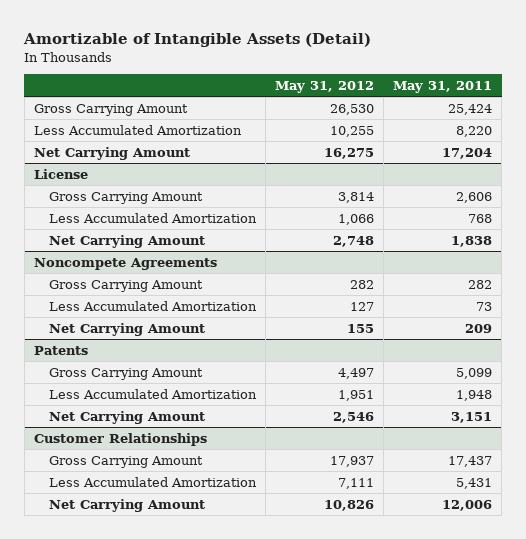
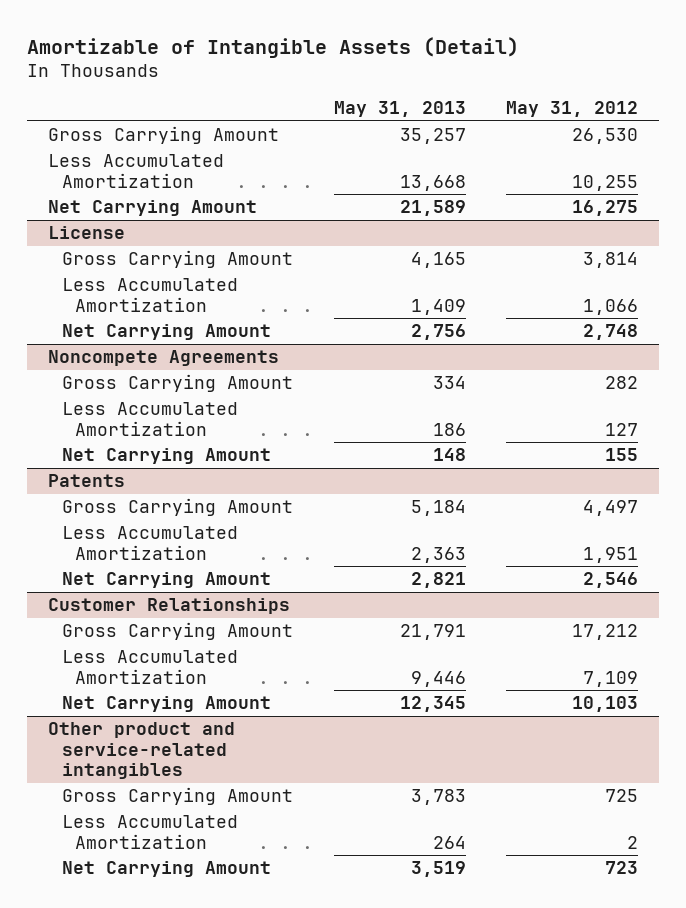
[393,81,493,94] May 31, 2011 -> none
none -> [333,101,466,118] May 31, 2013
[329,455,374,467] 17,937 -> [572,624,639,641] 17,212
[337,477,374,489] 7,111 -> [583,670,639,687] 7,109
[323,499,374,511] 10,826 -> [572,696,639,713] 10,103
none -> [47,722,235,780] Other product and service-related intangibles
none -> [61,787,293,806] Gross Carrying Amount
none -> [61,815,238,849] Less Accumulated Amortization
none -> [61,861,271,878] Net Carrying Amount

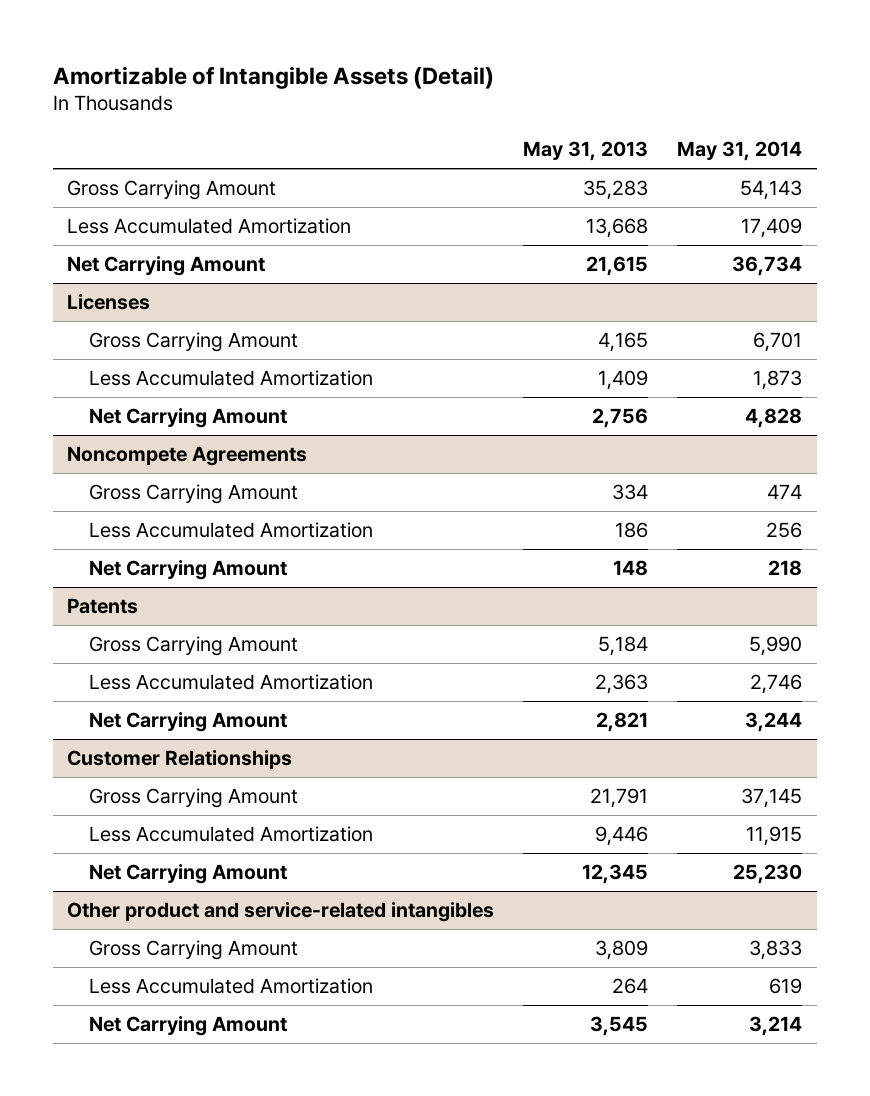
[506,101,639,118] May 31, 2012 -> none
none -> [677,141,803,162] May 31, 2014
[399,128,466,145] 35,257 -> [583,180,649,201] 35,283
[47,226,125,240] License -> none
[399,200,466,217] 21,589 -> [586,256,649,277] 21,615
none -> [67,294,151,311] Licenses
[410,789,466,806] 3,783 -> [595,940,649,961] 3,809
[410,861,466,878] 3,519 -> [590,1016,649,1037] 3,545

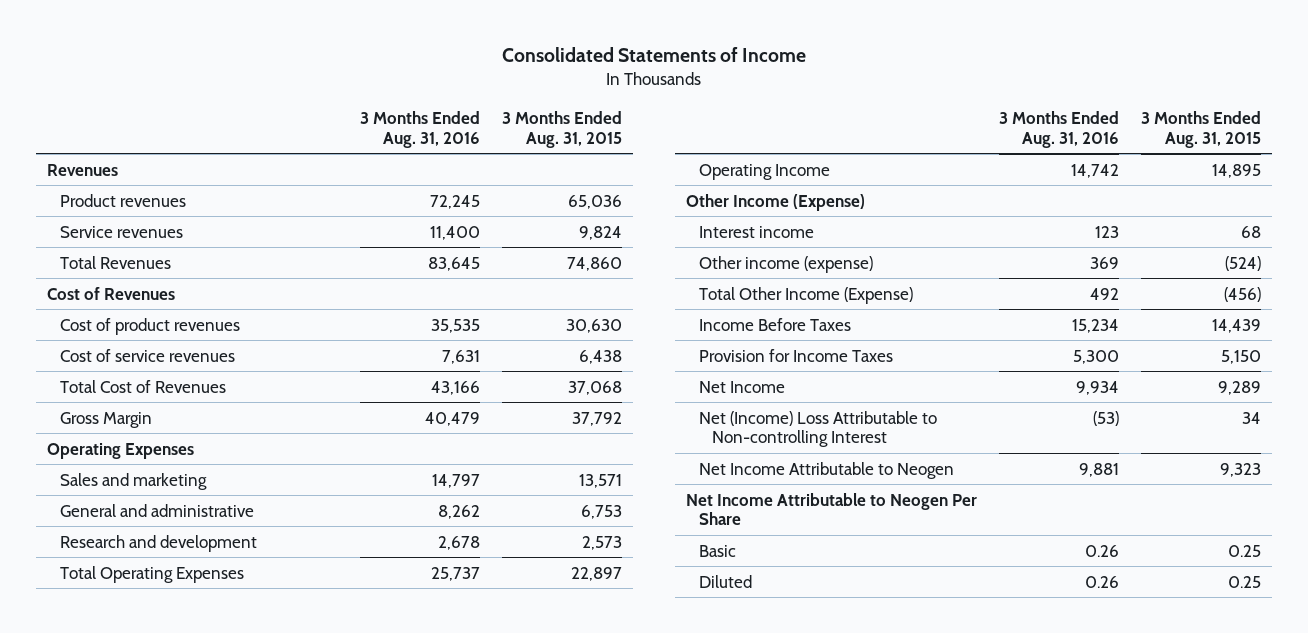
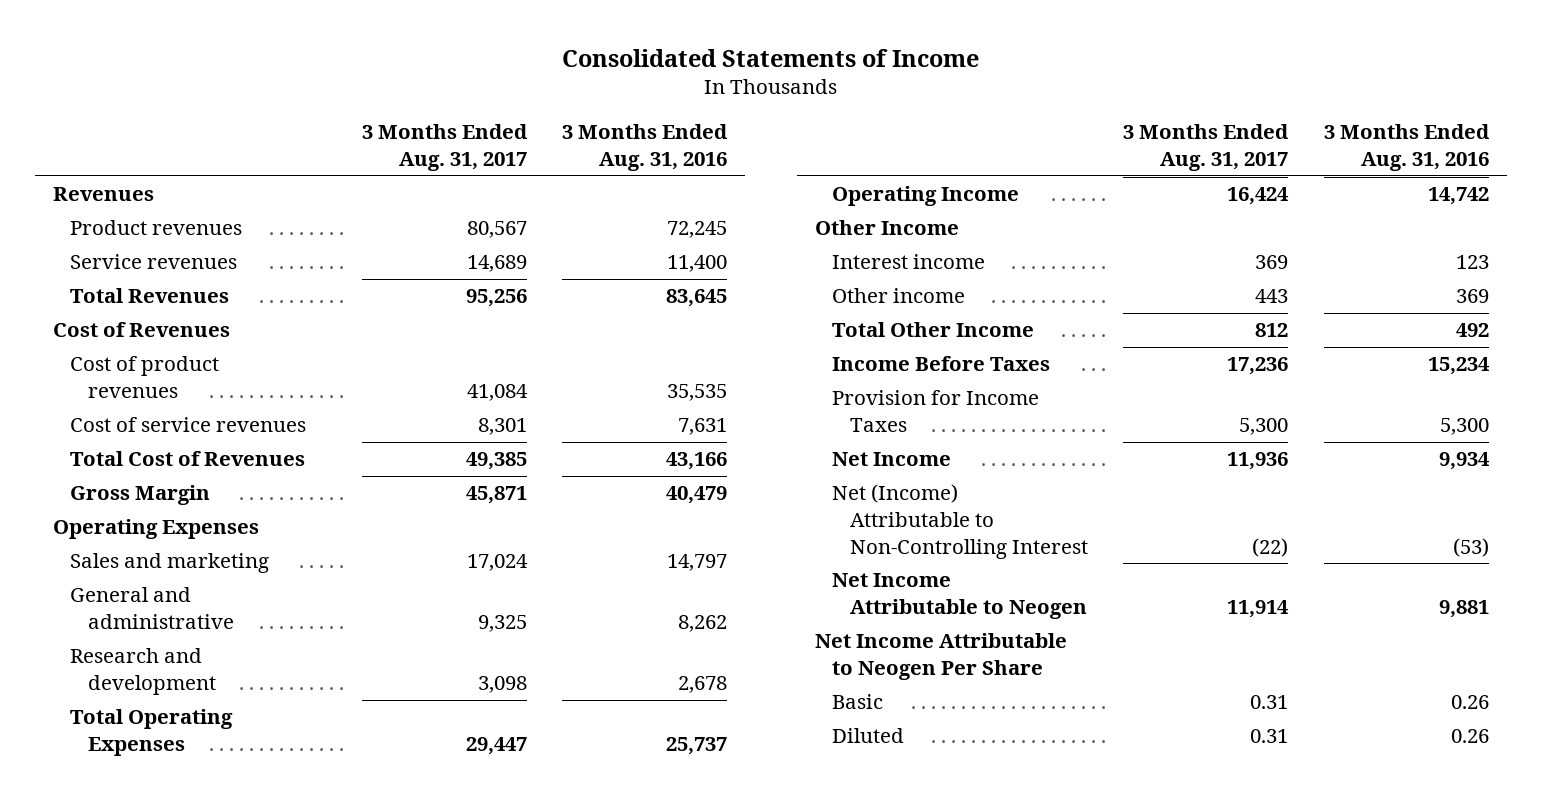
[501,111,622,148] 3 Months Ended Aug. 31, 2015 -> none
none -> [361,124,528,171] 3 Months Ended Aug. 31, 2017
[686,193,866,211] Other Income (Expense) -> [814,220,959,236] Other Income
[699,255,874,273] Other income (expense) -> [832,288,966,304] Other income
[699,286,914,304] Total Other Income (Expense) -> [832,322,1035,338] Total Other Income
[699,410,938,448] Net (Income) Loss Attributable to Non-controlling Interest -> [832,484,1088,559] Net (Income) Attributable to Non-Controlling Interest

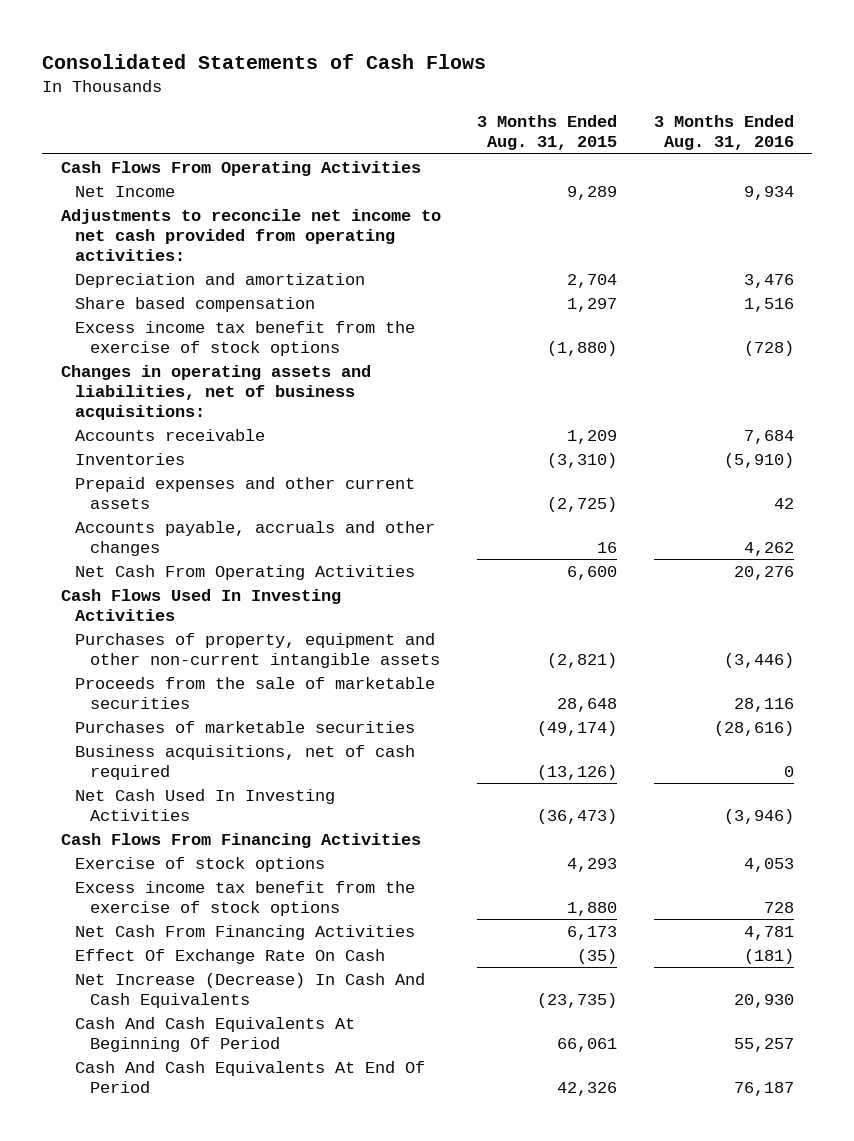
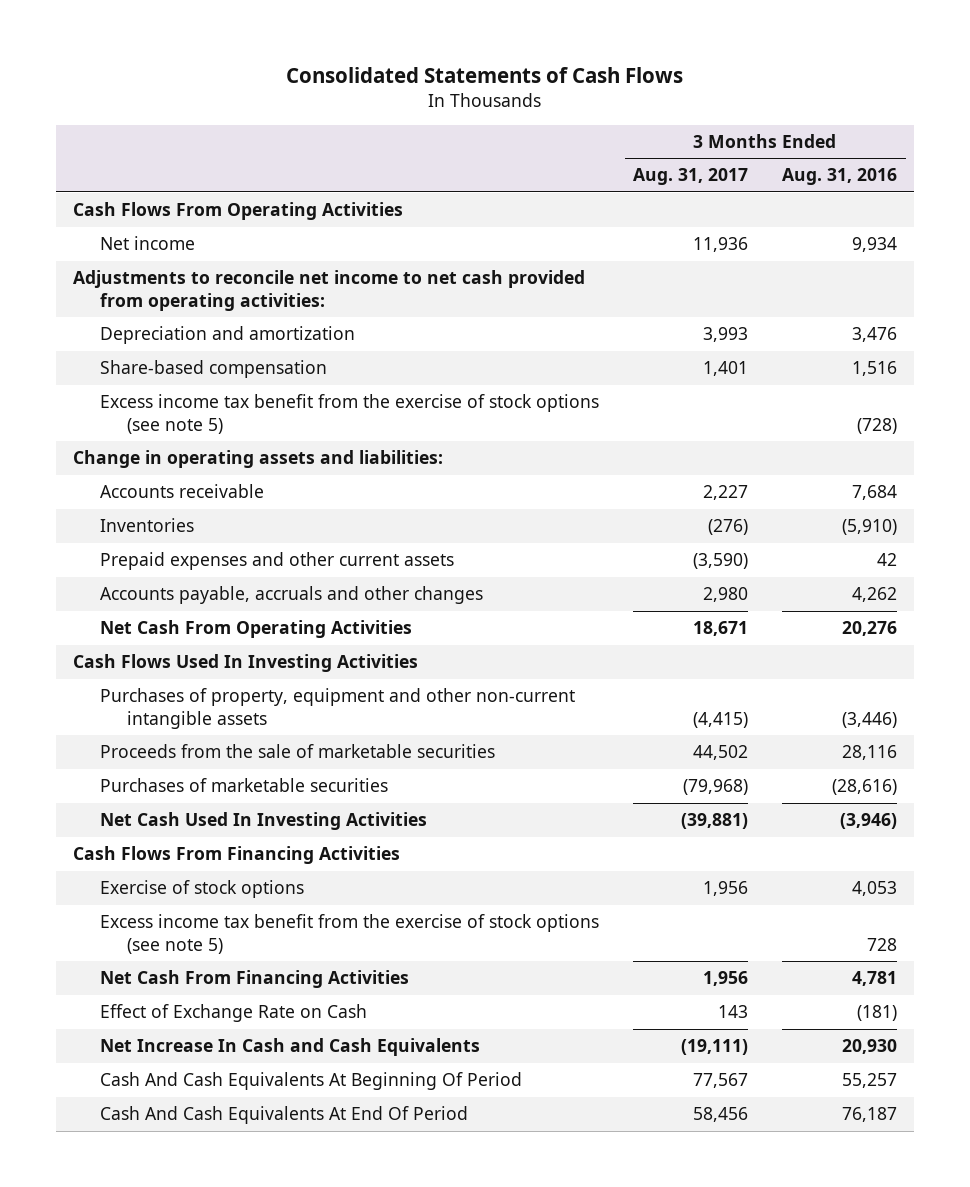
[477,115,618,151] 3 Months Ended Aug. 31, 2015 -> none
none -> [633,168,749,186] Aug. 31, 2017
[75,185,176,197] Net Income -> [99,236,195,251] Net income
[75,296,316,312] Share based compensation -> [99,360,327,379] Share-based compensation
[75,320,416,356] Excess income tax benefit from the exercise of stock options -> [99,394,599,434] Excess income tax benefit from the exercise of stock options (see note 5)
[60,364,371,420] Changes in operating assets and liabilities, net of business acquisitions: -> [73,450,444,469] Change in operating assets and liabilities:
[75,744,416,780] Business acquisitions, net of cash required -> none
[75,880,416,916] Excess income tax benefit from the exercise of stock options -> [99,914,599,954] Excess income tax benefit from the exercise of stock options (see note 5)
[75,948,386,964] Effect Of Exchange Rate On Cash -> [99,1004,367,1023] Effect of Exchange Rate on Cash
[75,972,426,1008] Net Increase (Decrease) In Cash And Cash Equivalents -> [99,1038,480,1057] Net Increase In Cash and Cash Equivalents

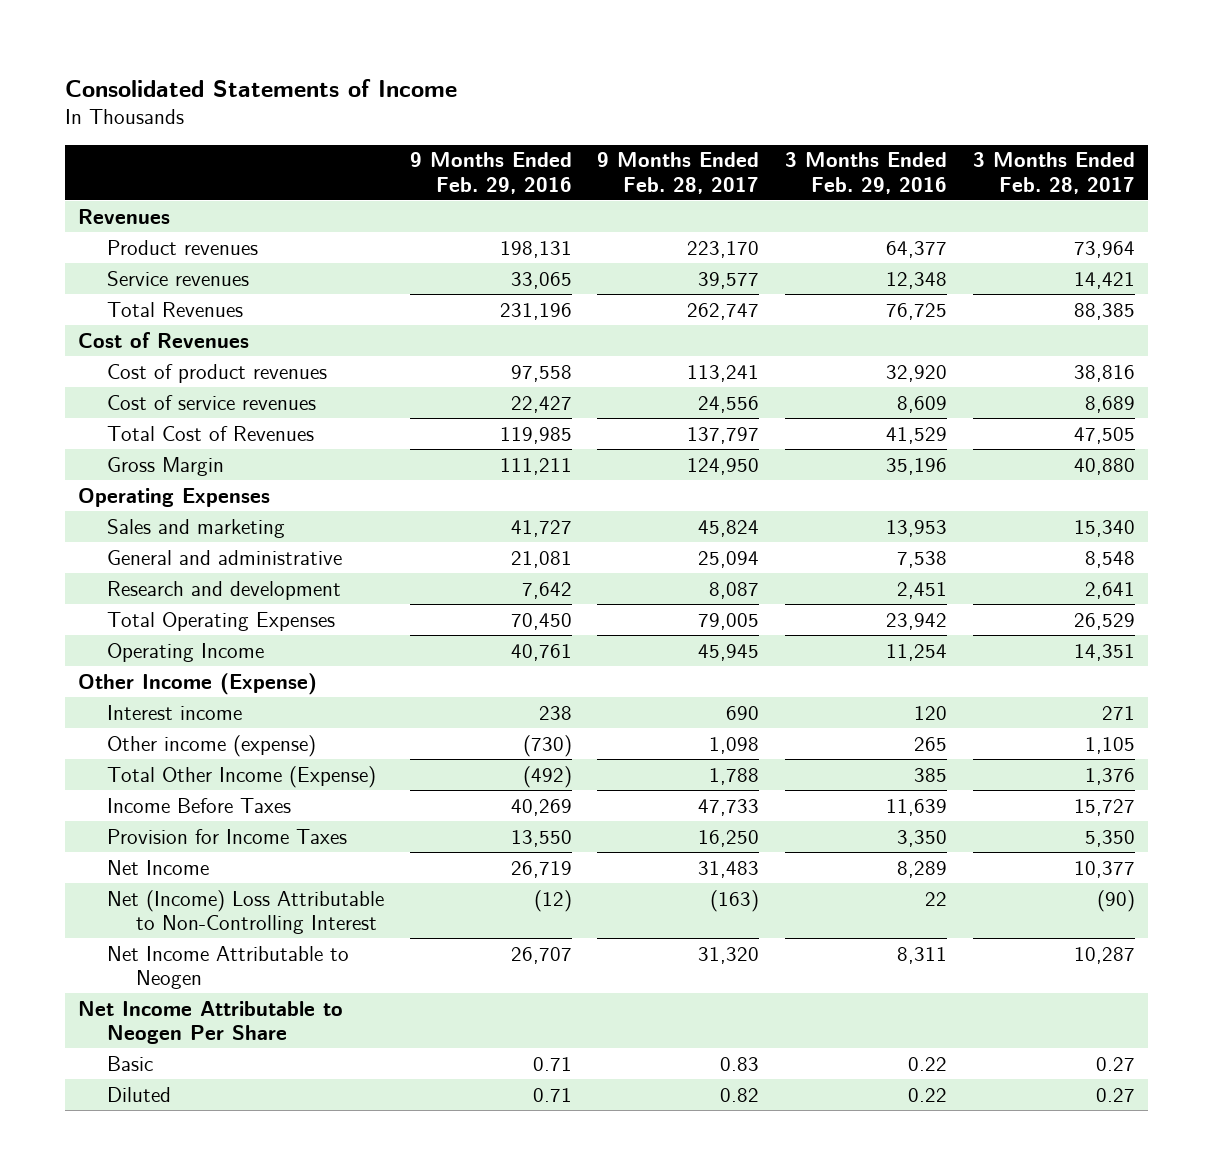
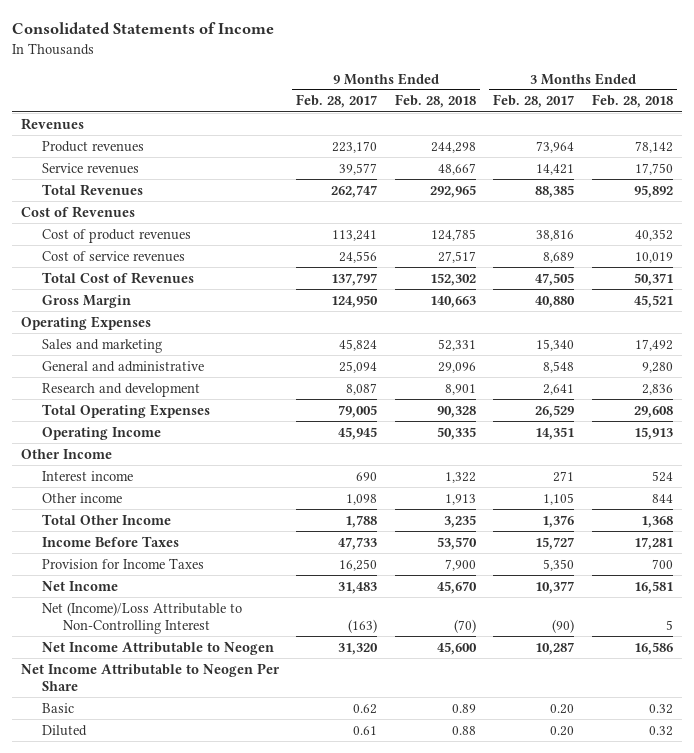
[409,152,572,194] 9 Months Ended Feb. 29, 2016 -> none
[785,152,948,194] 3 Months Ended Feb. 29, 2016 -> none
none -> [394,94,476,109] Feb. 28, 2018
none -> [591,94,673,109] Feb. 28, 2018
[77,672,317,695] Other Income (Expense) -> [20,448,112,459] Other Income
[106,734,316,757] Other income (expense) -> [41,492,122,503] Other income
[106,765,376,788] Total Other Income (Expense) -> [41,513,171,525] Total Other Income
[106,889,384,935] Net (Income) Loss Attributable to Non-Controlling Interest -> [41,601,242,634] Net (Income)/Loss Attributable to Non-Controlling Interest
[720,1056,760,1071] 0.83 -> [353,703,378,714] 0.62
[1095,1056,1135,1071] 0.27 -> [550,703,575,714] 0.20
[720,1087,760,1102] 0.82 -> [353,725,378,735] 0.61
[1095,1087,1135,1102] 0.27 -> [550,725,575,736] 0.20

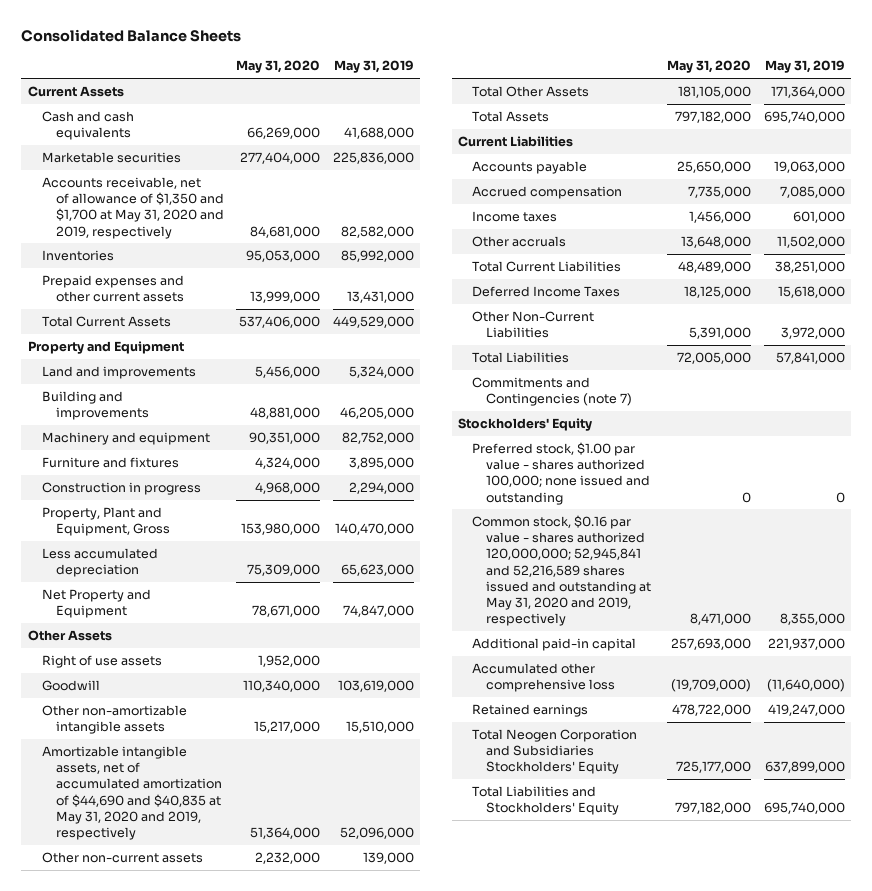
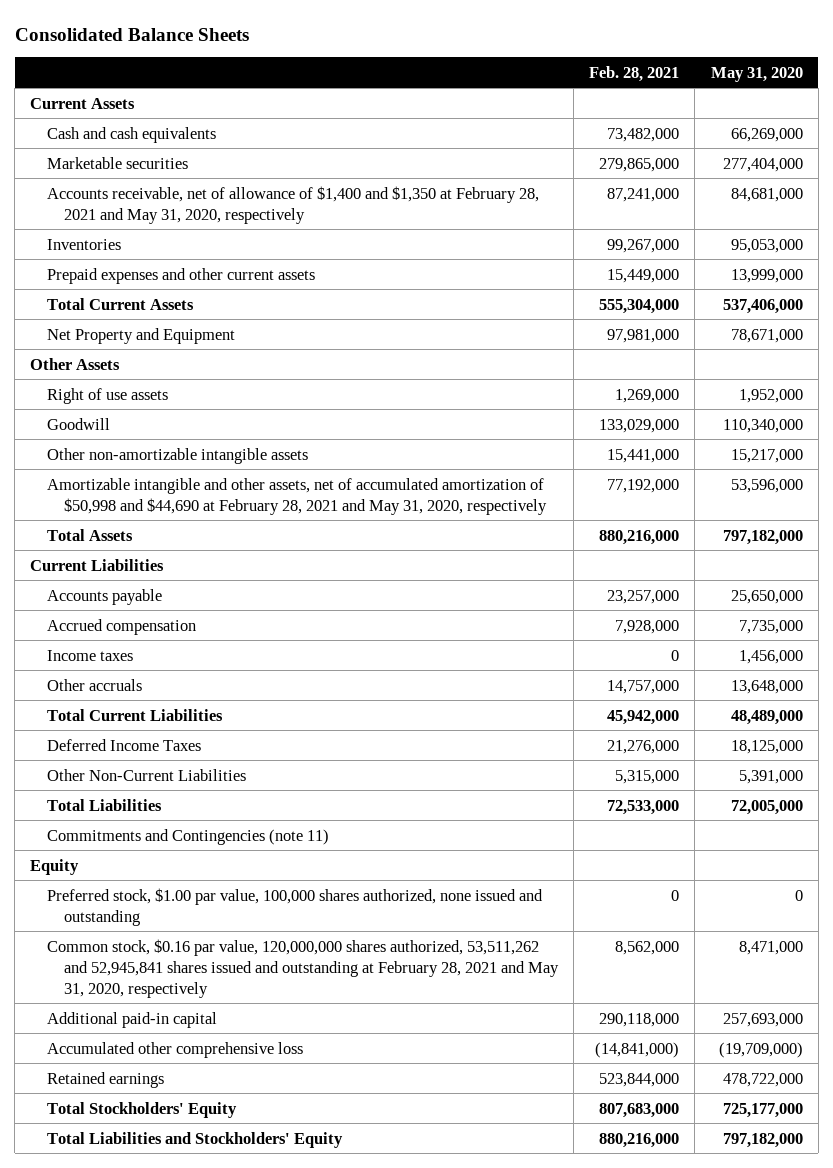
[334,60,415,74] May 31, 2019 -> none
none -> [589,65,680,82] Feb. 28, 2021
[41,176,224,239] Accounts receivable, net of allowance of $1,350 and $1,700 at May 31, 2020 and 2019, respectively -> [47,185,540,224] Accounts receivable, net of allowance of $1,400 and $1,350 at February 28, 2021 and May 31, 2020, respectively
[27,340,184,354] Property and Equipment -> none
[41,365,196,379] Land and improvements -> none
[41,390,149,421] Building and improvements -> none
[41,431,210,445] Machinery and equipment -> none
[41,456,179,468] Furniture and fixtures -> none
[41,481,201,495] Construction in progress -> none
[41,506,170,537] Property, Plant and Equipment, Gross -> none
[41,547,158,578] Less accumulated depreciation -> none
[41,851,203,863] Other non-current assets -> none
[472,85,590,97] Total Other Assets -> none
[41,745,222,840] Amortizable intangible assets, net of accumulated amortization of $44,690 and $40,835 at May 31, 2020 and 2019, respectively -> [47,477,548,515] Amortizable intangible and other assets, net of accumulated amortization of $50,998 and $44,690 at February 28, 2021 and May 31, 2020, respectively
[250,826,321,839] 51,364,000 -> [730,478,803,493] 53,596,000
[472,376,633,407] Commitments and Contingencies (note 7) -> [47,828,330,845] Commitments and Contingencies (note 11)
[458,417,593,431] Stockholders' Equity -> [30,858,80,875] Equity
[472,441,651,505] Preferred stock, $1.00 par value - shares authorized 100,000; none issued and outstanding -> [47,887,544,926] Preferred stock, $1.00 par value, 100,000 shares authorized, none issued and outstanding
[472,514,652,627] Common stock, $0.16 par value - shares authorized 120,000,000; 52,945,841 and 52,216,589 shares issued and outstanding at May 31, 2020 and 2019, respectively -> [47,938,560,998] Common stock, $0.16 par value, 120,000,000 shares authorized, 53,511,262 and 52,945,841 shares issued and outstanding at February 28, 2021 and May 31, 2020, respectively
[472,728,638,775] Total Neogen Corporation and Subsidiaries Stockholders' Equity -> [47,1101,238,1118] Total Stockholders' Equity

